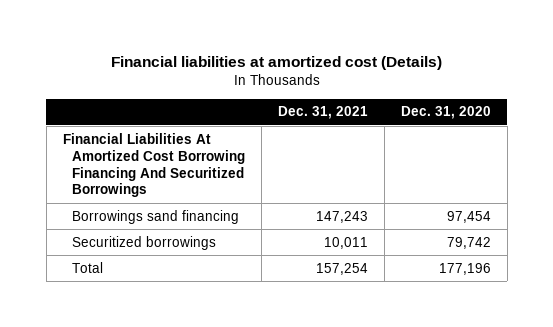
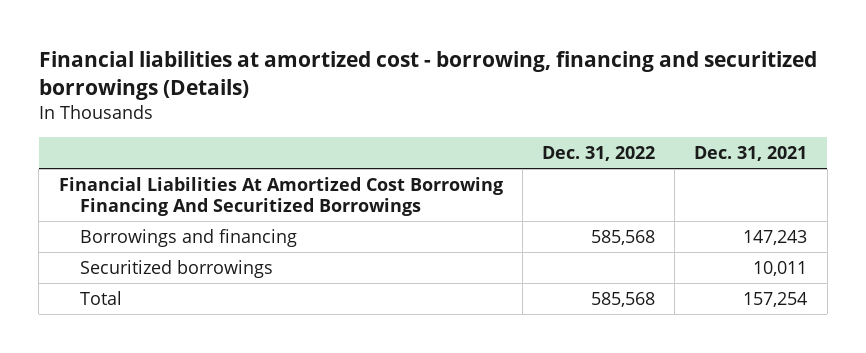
[110,56,442,71] Financial liabilities at amortized cost (Details) -> [38,50,817,100] Financial liabilities at amortized cost - borrowing, financing and securitized borrowings (Details)
[400,106,491,120] Dec. 31, 2020 -> none
none -> [542,145,656,161] Dec. 31, 2022
[72,209,240,224] Borrowings sand financing -> [79,228,297,247] Borrowings and financing

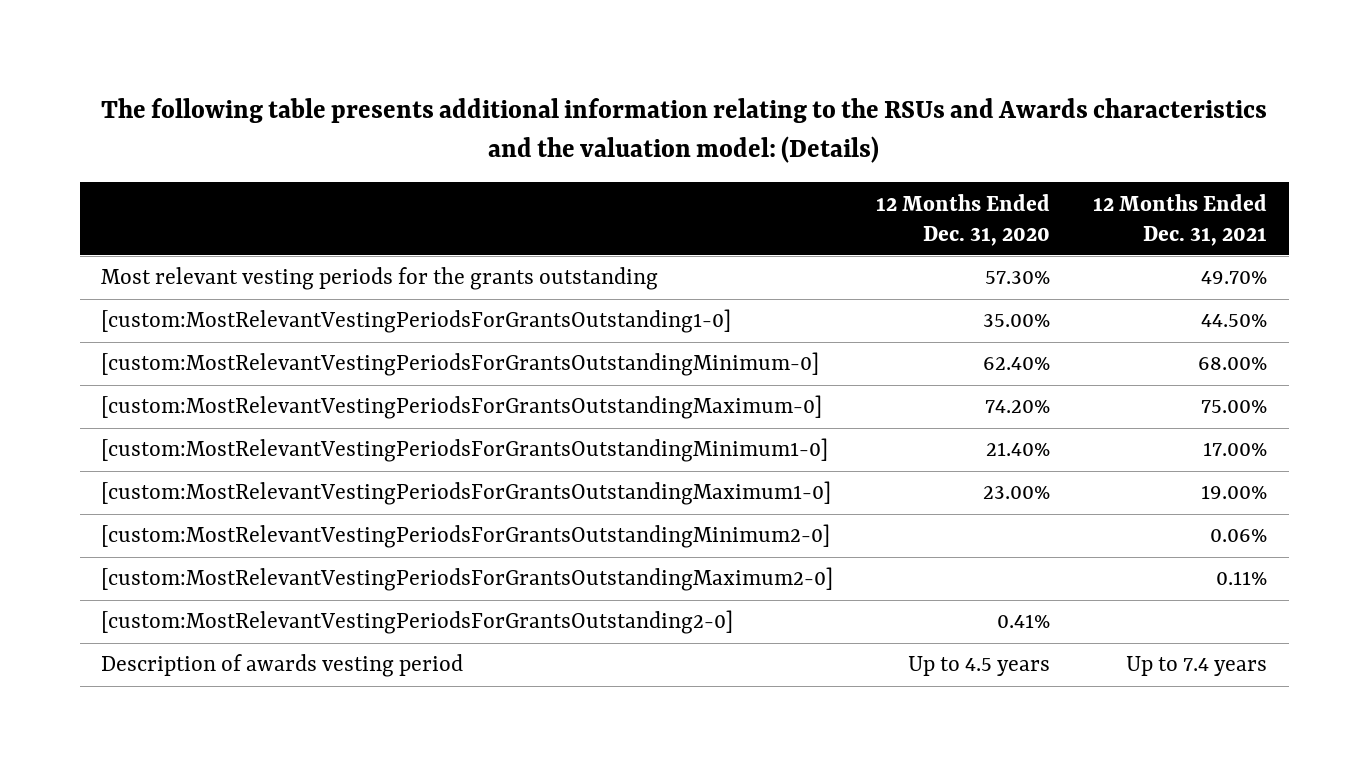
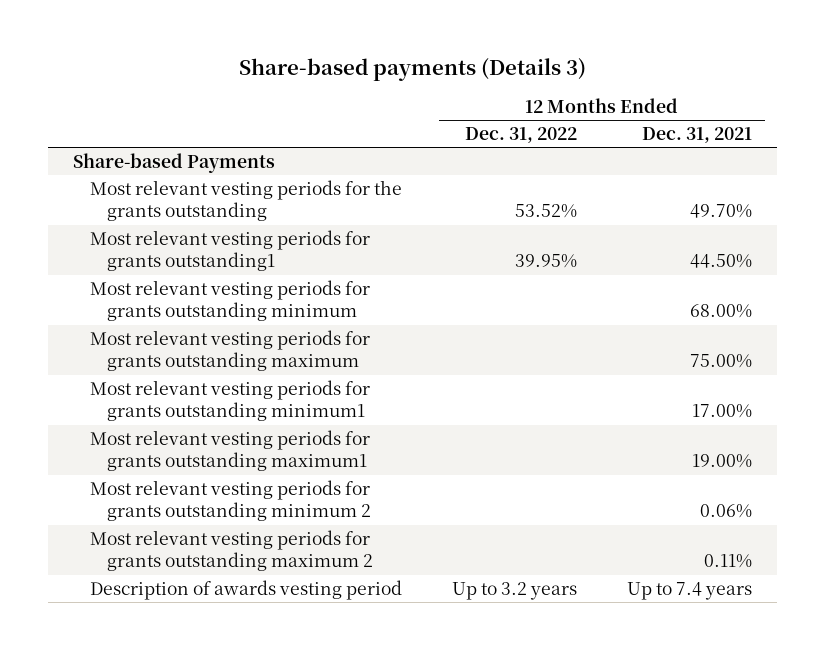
[101,98,1268,164] The following table presents additional information relating to the RSUs and Awards characteristics and the valuation model: (Details) -> [238,58,586,82] Share-based payments (Details 3)
[876,193,1051,246] 12 Months Ended Dec. 31, 2020 -> none
none -> [464,127,577,144] Dec. 31, 2022
none -> [72,153,275,174] Share-based Payments
[101,610,734,635] [custom:MostRelevantVestingPeriodsForGrantsOutstanding2-0] -> none
[101,309,732,334] [custom:MostRelevantVestingPeriodsForGrantsOutstanding1-0] -> [89,230,370,272] Most relevant vesting periods for grants outstanding1
[101,352,820,377] [custom:MostRelevantVestingPeriodsForGrantsOutstandingMinimum-0] -> [89,280,370,322] Most relevant vesting periods for grants outstanding minimum
[101,395,823,420] [custom:MostRelevantVestingPeriodsForGrantsOutstandingMaximum-0] -> [89,330,370,372] Most relevant vesting periods for grants outstanding maximum
[101,438,829,463] [custom:MostRelevantVestingPeriodsForGrantsOutstandingMinimum1-0] -> [89,380,370,422] Most relevant vesting periods for grants outstanding minimum1
[101,481,832,506] [custom:MostRelevantVestingPeriodsForGrantsOutstandingMaximum1-0] -> [89,430,370,472] Most relevant vesting periods for grants outstanding maximum1
[101,524,831,549] [custom:MostRelevantVestingPeriodsForGrantsOutstandingMinimum2-0] -> [89,480,371,522] Most relevant vesting periods for grants outstanding minimum 2
[101,567,834,592] [custom:MostRelevantVestingPeriodsForGrantsOutstandingMaximum2-0] -> [89,530,373,572] Most relevant vesting periods for grants outstanding maximum 2

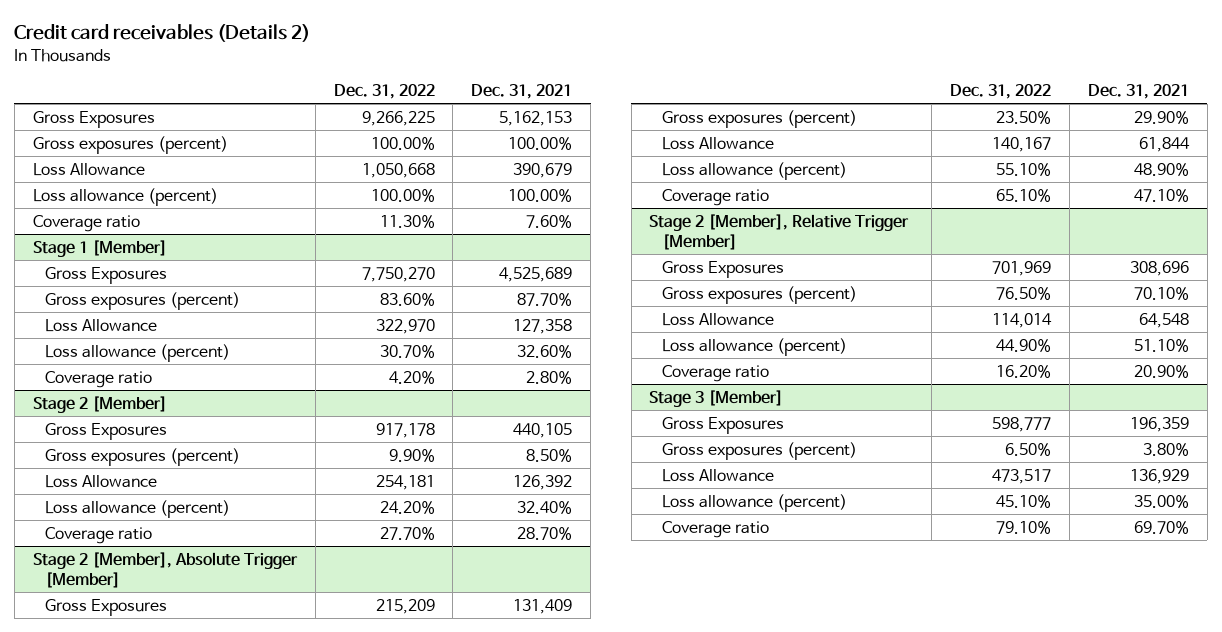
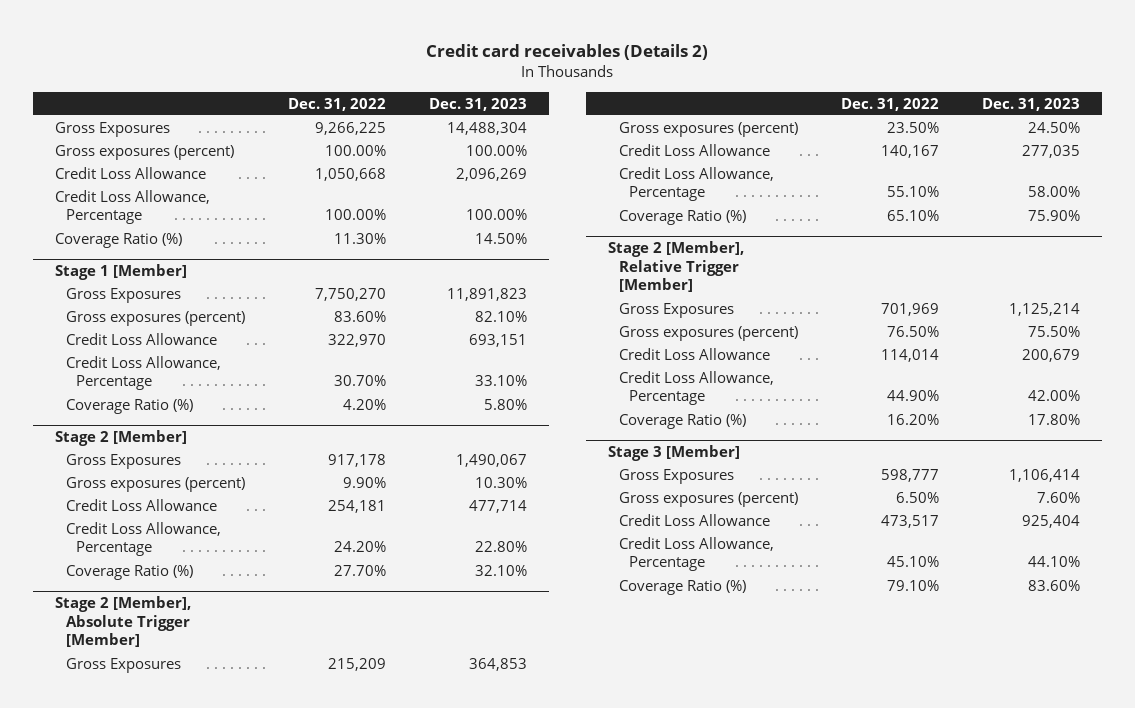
[471,84,573,100] Dec. 31, 2021 -> none
none -> [429,97,528,111] Dec. 31, 2023
[32,162,145,176] Loss Allowance -> [54,166,206,179] Credit Loss Allowance
[32,187,218,206] Loss allowance (percent) -> [54,189,210,225] Credit Loss Allowance, Percentage
[32,214,140,232] Coverage ratio -> [54,232,182,248] Coverage Ratio (%)
[44,318,157,332] Loss Allowance -> [65,332,217,345] Credit Loss Allowance
[44,343,230,362] Loss allowance (percent) -> [65,355,221,391] Credit Loss Allowance, Percentage
[44,370,152,388] Coverage ratio -> [65,398,193,414] Coverage Ratio (%)
[44,474,157,488] Loss Allowance -> [65,498,217,511] Credit Loss Allowance
[44,499,230,518] Loss allowance (percent) -> [65,521,221,557] Credit Loss Allowance, Percentage
[44,526,152,544] Coverage ratio -> [65,564,193,580] Coverage Ratio (%)
[661,136,774,150] Loss Allowance -> [618,143,770,156] Credit Loss Allowance
[661,161,847,180] Loss allowance (percent) -> [618,166,774,202] Credit Loss Allowance, Percentage
[661,188,769,206] Coverage ratio -> [618,209,746,225] Coverage Ratio (%)
[661,312,774,326] Loss Allowance -> [618,347,770,360] Credit Loss Allowance
[661,337,847,356] Loss allowance (percent) -> [618,370,774,406] Credit Loss Allowance, Percentage
[661,364,769,382] Coverage ratio -> [618,413,746,429] Coverage Ratio (%)
[661,468,774,482] Loss Allowance -> [618,513,770,526] Credit Loss Allowance
[661,493,847,512] Loss allowance (percent) -> [618,536,774,572] Credit Loss Allowance, Percentage
[661,520,769,538] Coverage ratio -> [618,579,746,595] Coverage Ratio (%)

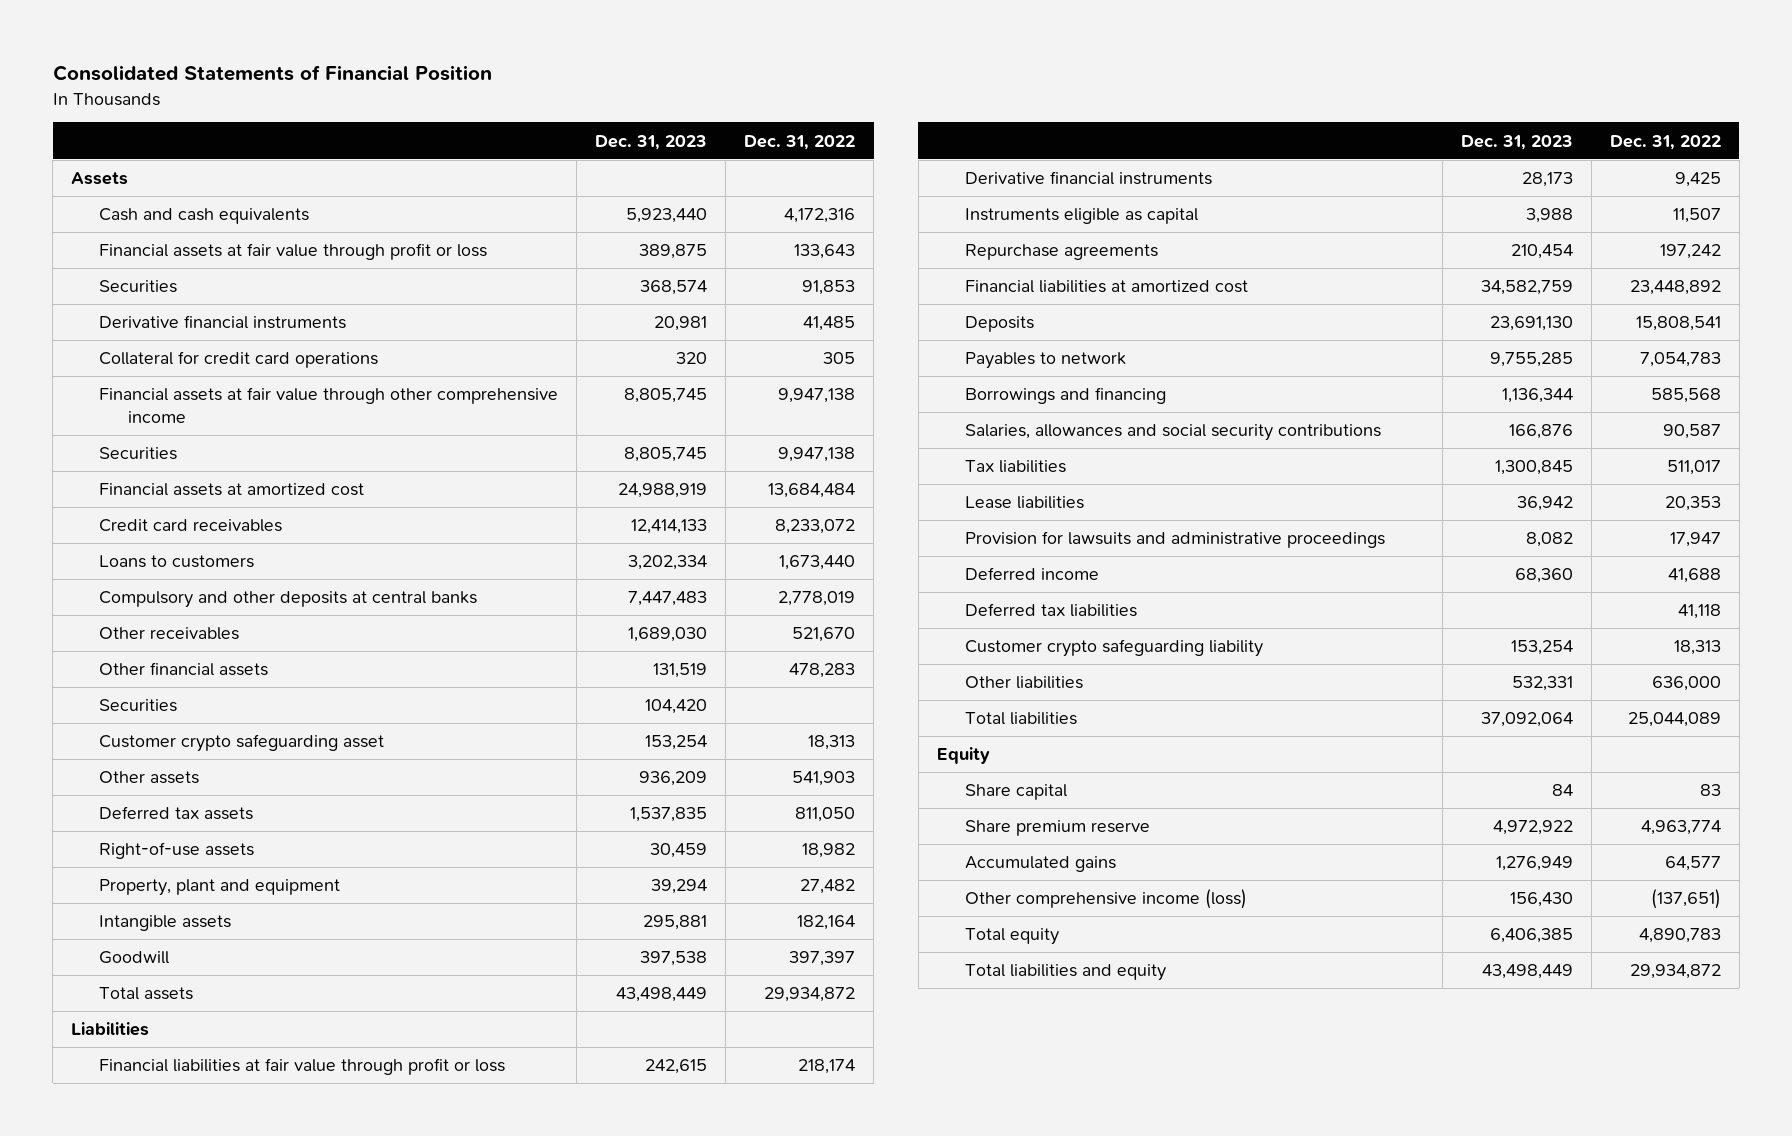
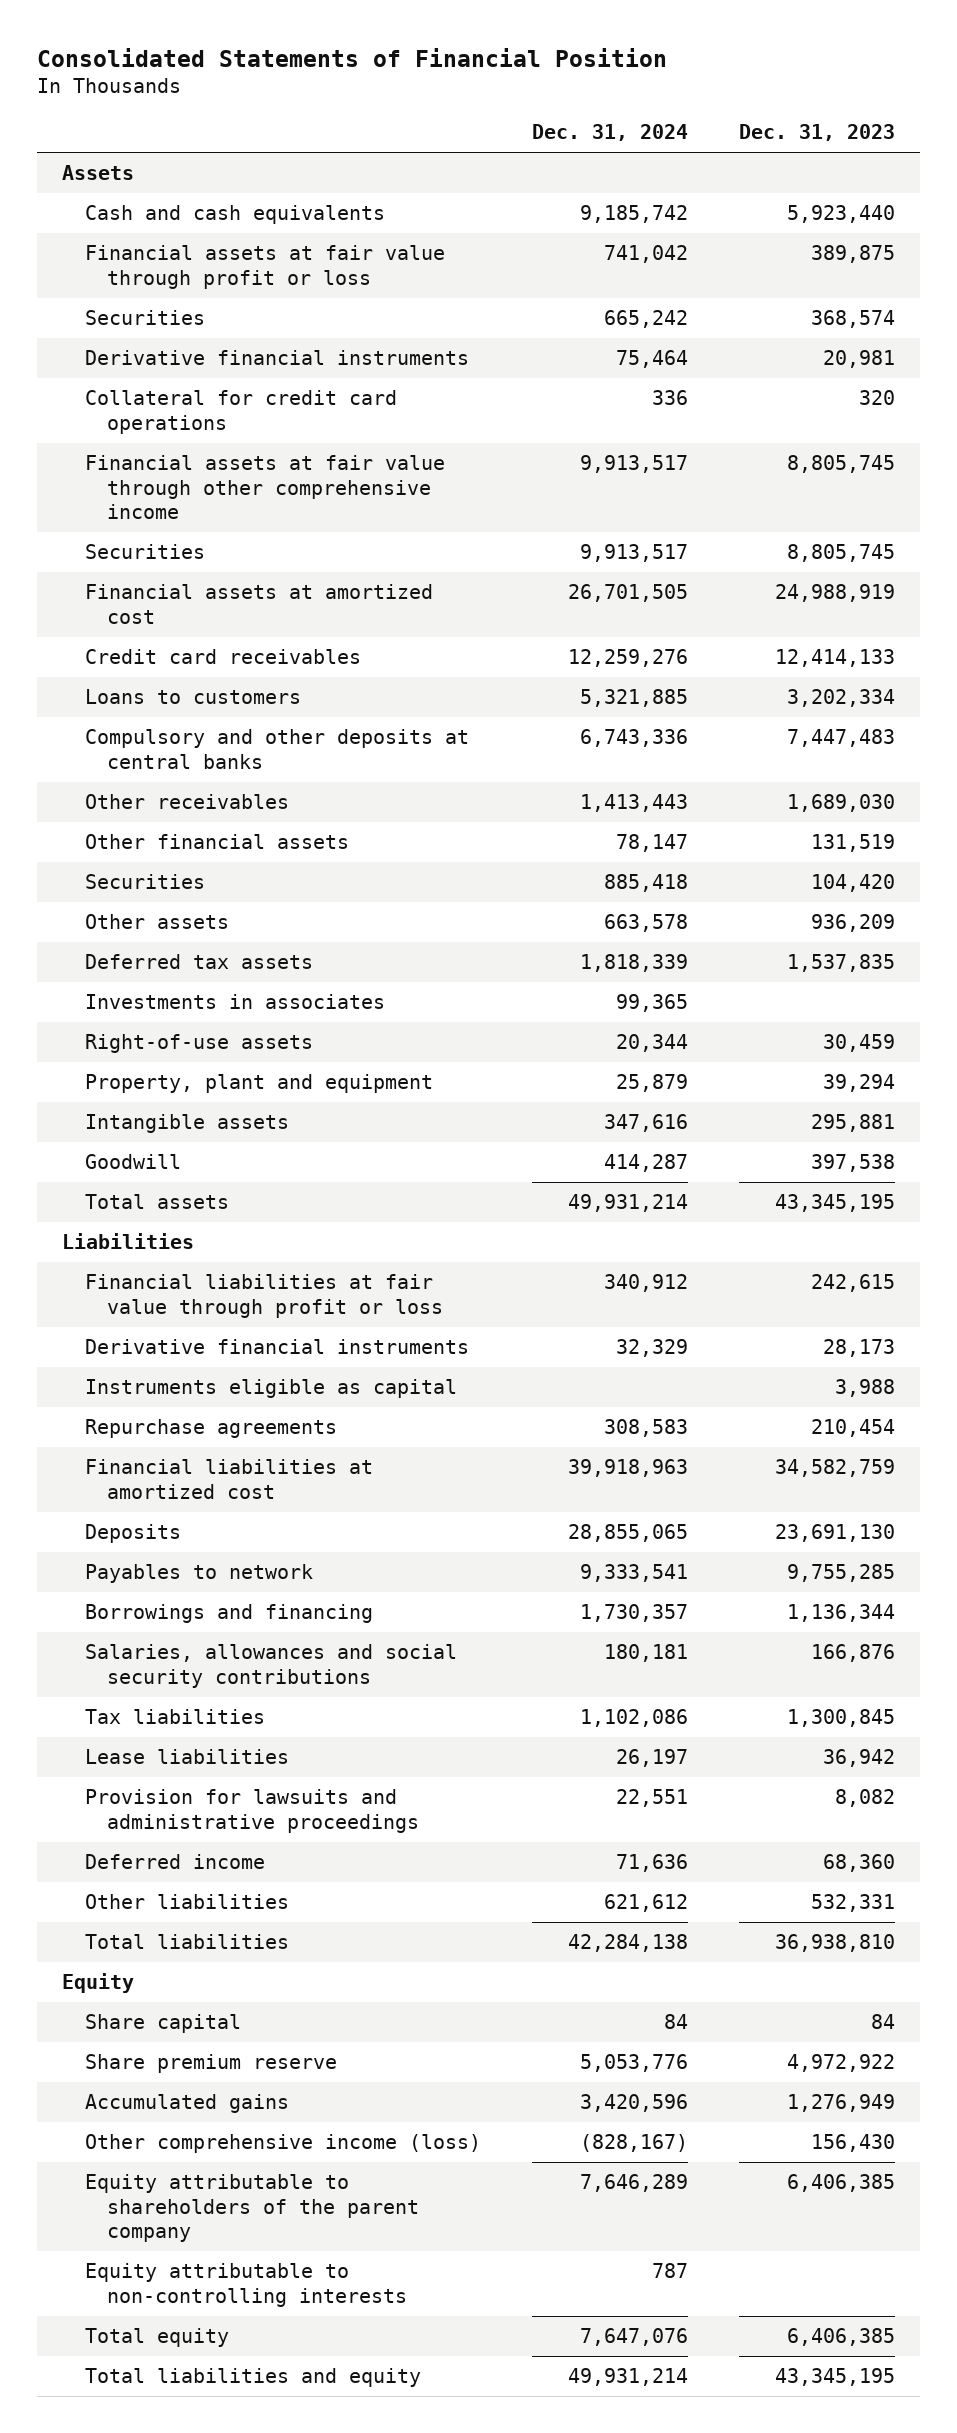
[744,134,856,150] Dec. 31, 2022 -> none
none -> [531,124,688,142] Dec. 31, 2024
[99,734,385,753] Customer crypto safeguarding asset -> none
none -> [84,994,385,1010] Investments in associates
[616,987,708,1003] 43,498,449 -> [774,1194,895,1213] 43,345,195
[964,603,1137,618] Deferred tax liabilities -> none
[964,639,1263,658] Customer crypto safeguarding liability -> none
[1480,712,1573,728] 37,092,064 -> [774,1934,895,1953] 36,938,810
none -> [84,2174,420,2243] Equity attributable to shareholders of the parent company
none -> [84,2263,408,2307] Equity attributable to non-controlling interests
[1481,964,1573,980] 43,498,449 -> [774,2368,895,2387] 43,345,195

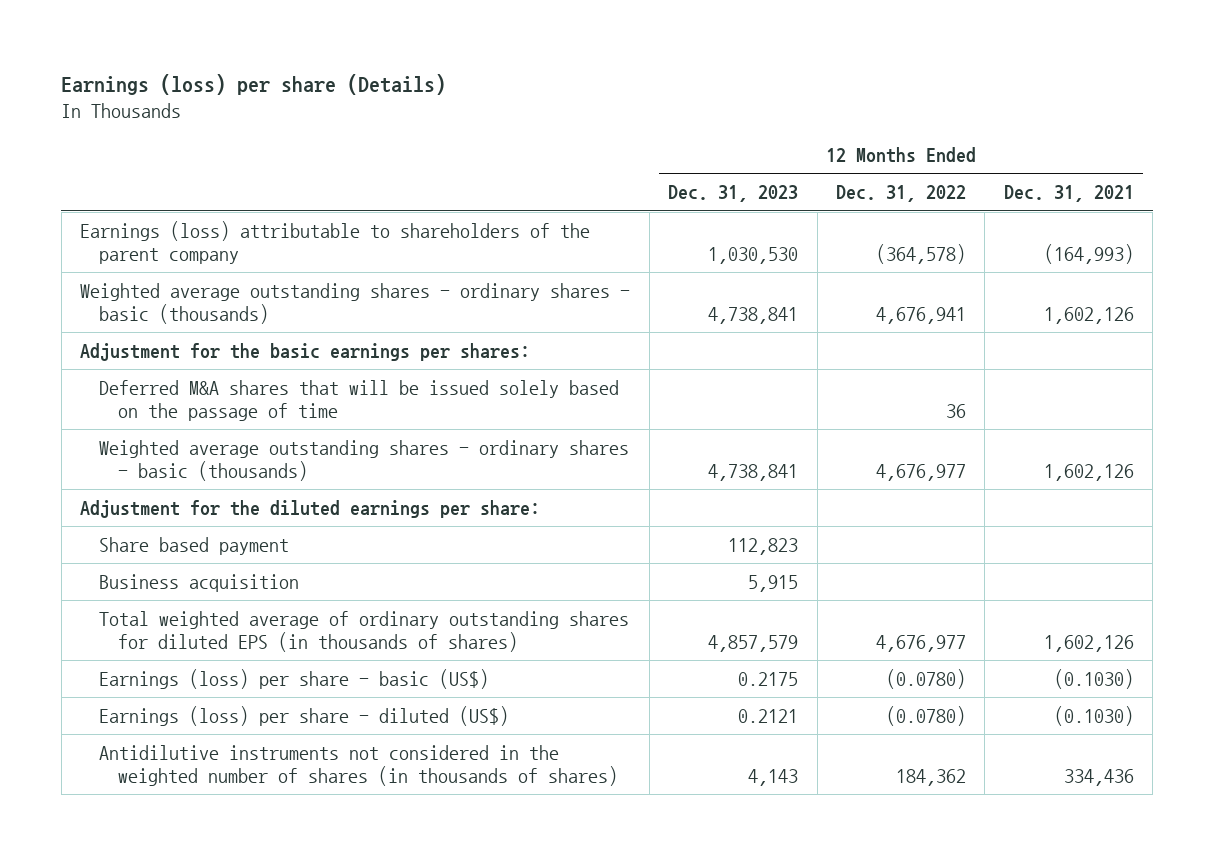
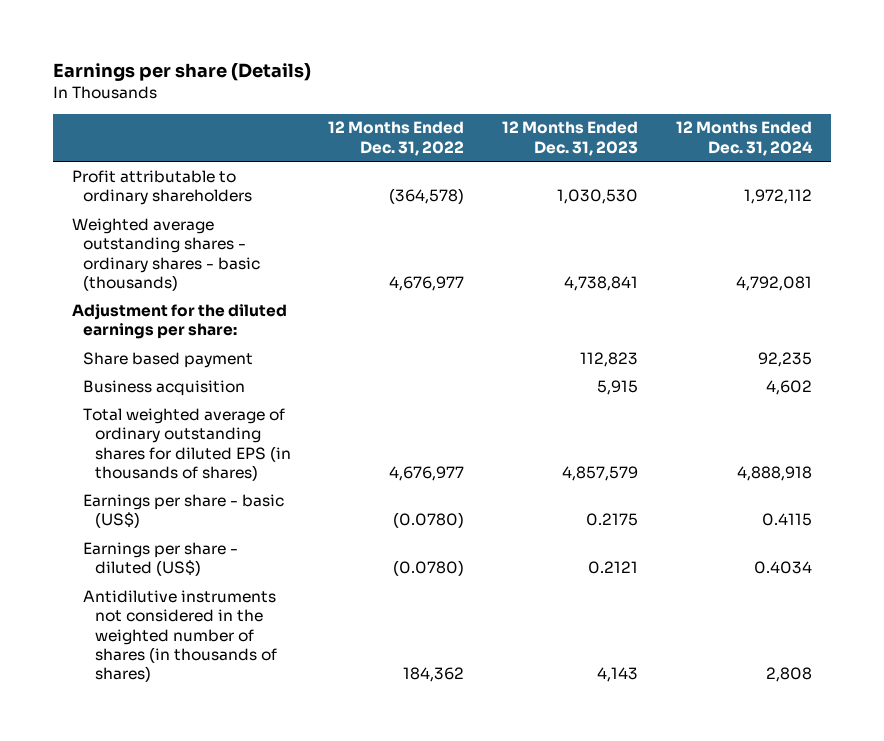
[61,74,447,96] Earnings (loss) per share (Details) -> [53,63,312,82] Earnings per share (Details)
[1003,185,1134,203] Dec. 31, 2021 -> none
none -> [675,121,813,156] 12 Months Ended Dec. 31, 2024
[80,282,631,324] Weighted average outstanding shares - ordinary shares - basic (thousands) -> none
[80,342,531,361] Adjustment for the basic earnings per shares: -> none
[99,379,620,421] Deferred M&A shares that will be issued solely based on the passage of time -> none
[80,220,591,264] Earnings (loss) attributable to shareholders of the parent company -> [72,169,253,206] Profit attributable to ordinary shareholders
[99,668,490,689] Earnings (loss) per share - basic (US$) -> [83,493,285,529] Earnings per share - basic (US$)
[99,705,510,726] Earnings (loss) per share - diluted (US$) -> [83,541,239,577] Earnings per share - diluted (US$)

